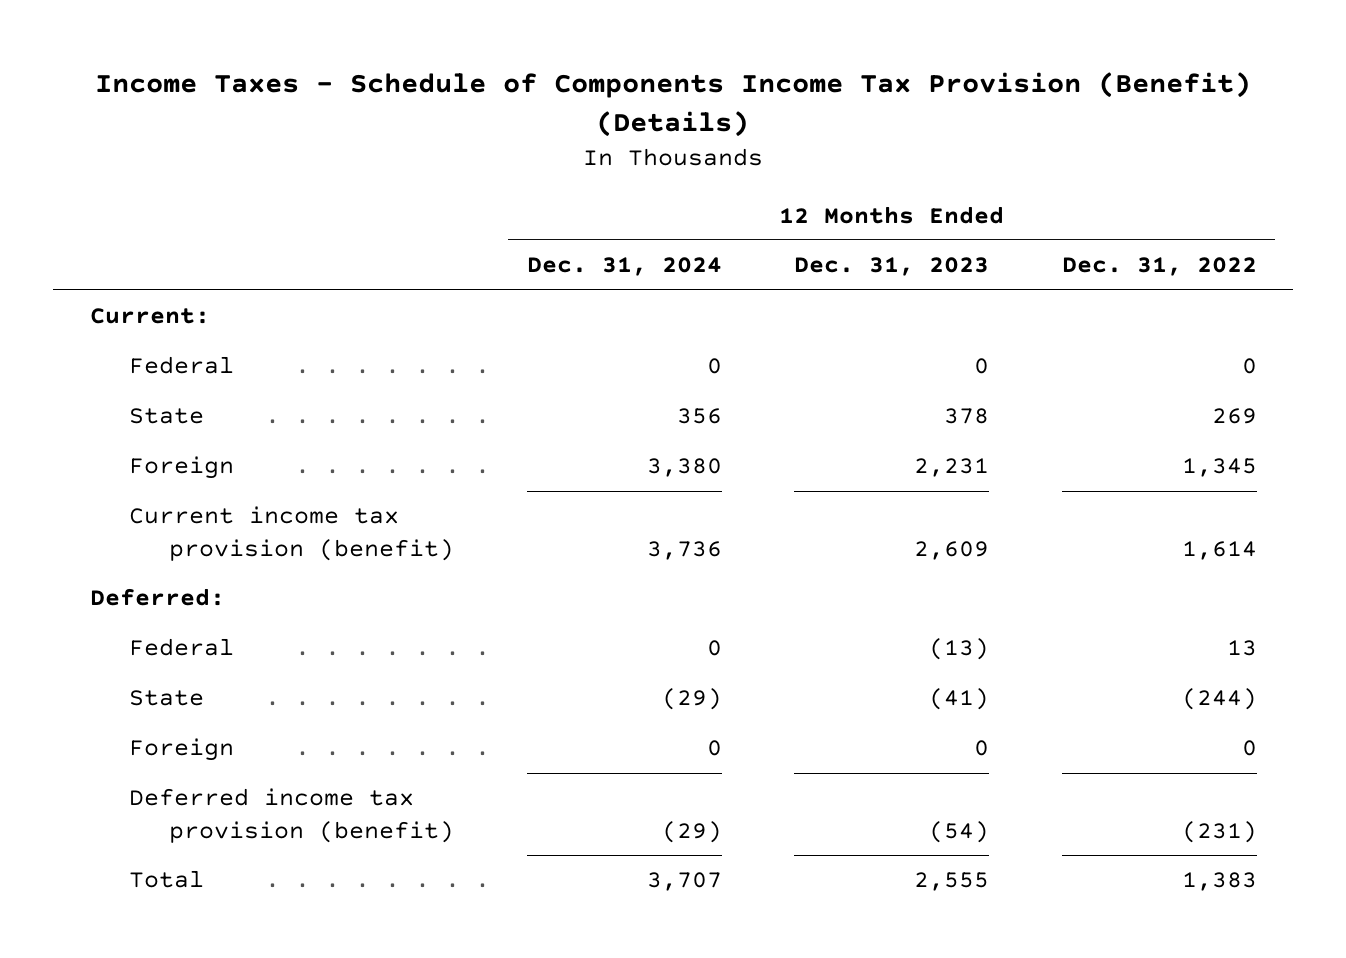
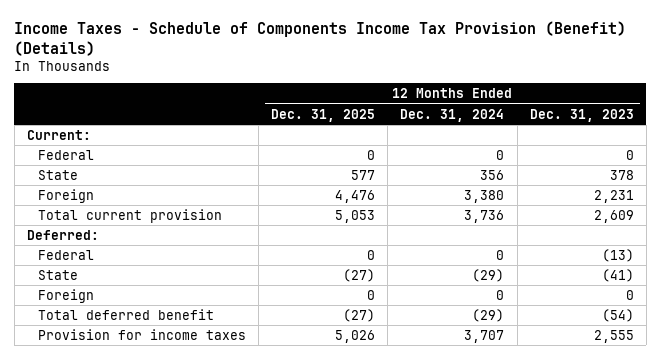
[1061,257,1257,277] Dec. 31, 2022 -> none
none -> [271,108,376,122] Dec. 31, 2025
[129,506,455,561] Current income tax provision (benefit) -> [38,208,223,223] Total current provision
[129,788,455,843] Deferred income tax provision (benefit) -> [38,308,215,320] Total deferred benefit
[129,870,205,889] Total -> [38,328,247,340] Provision for income taxes

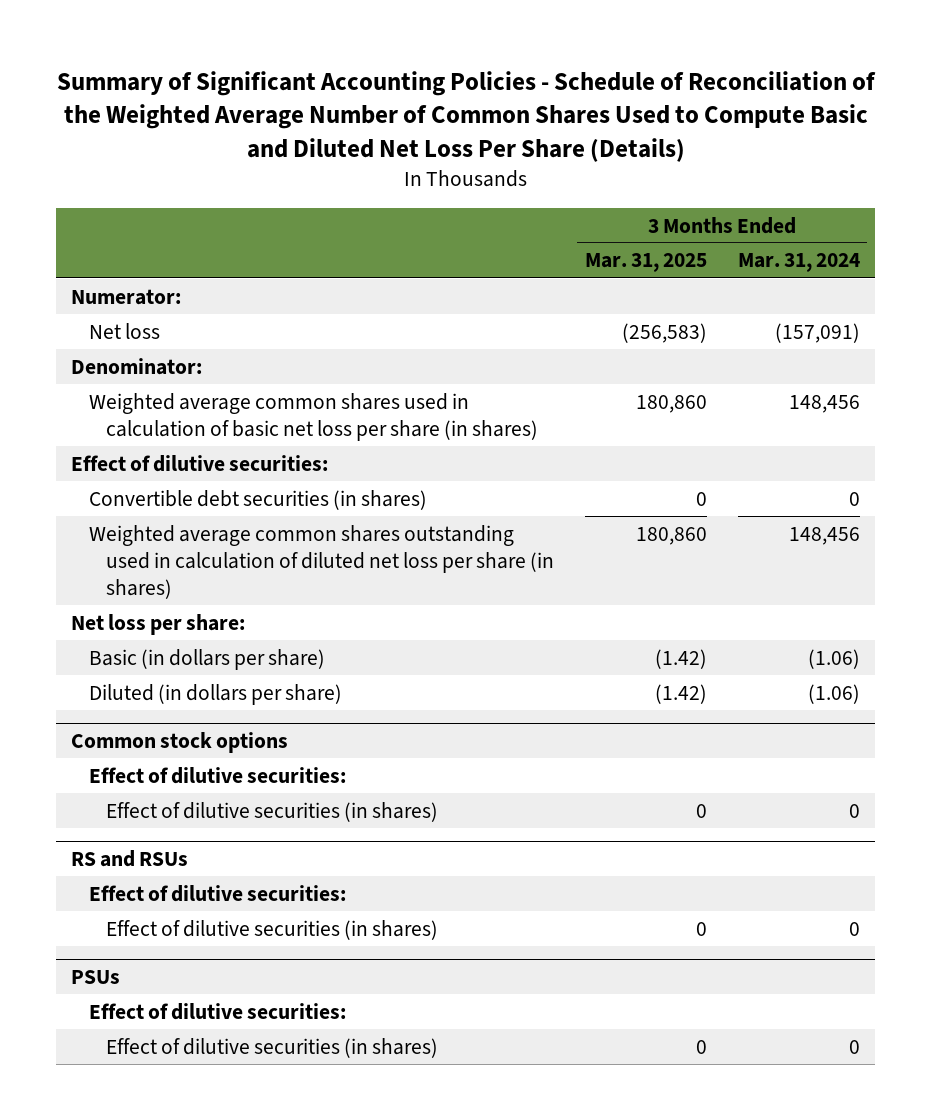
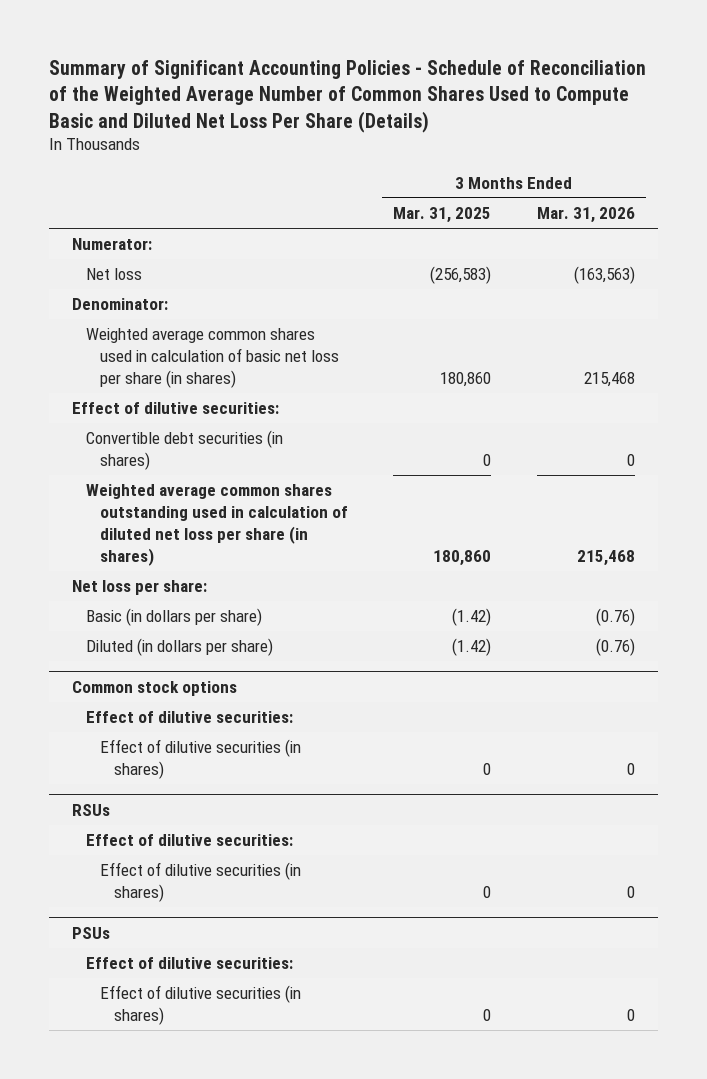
[737,253,860,273] Mar. 31, 2024 -> none
none -> [536,207,635,224] Mar. 31, 2026
[71,850,189,868] RS and RSUs -> [71,804,110,817] RSUs

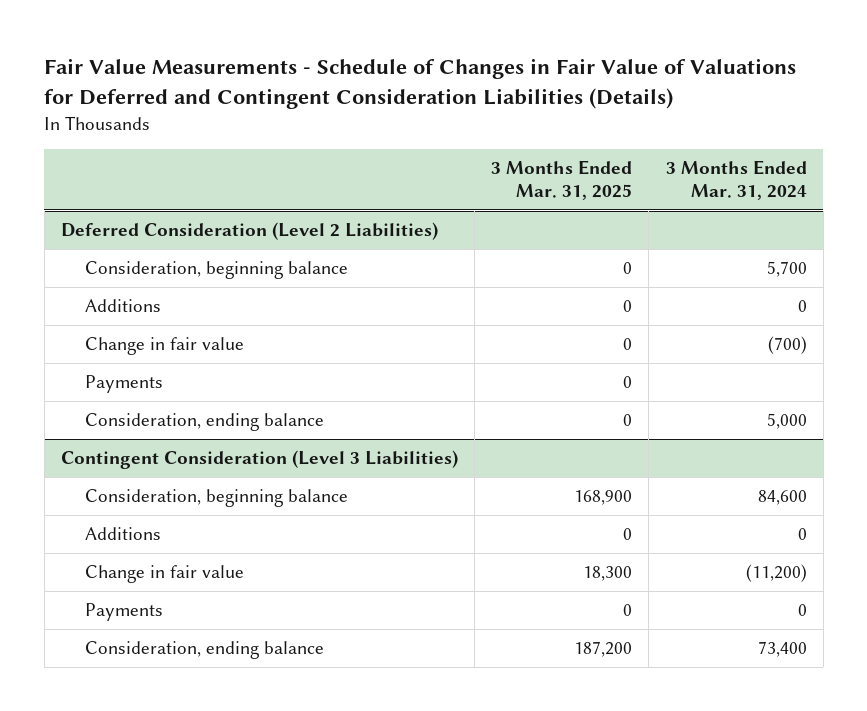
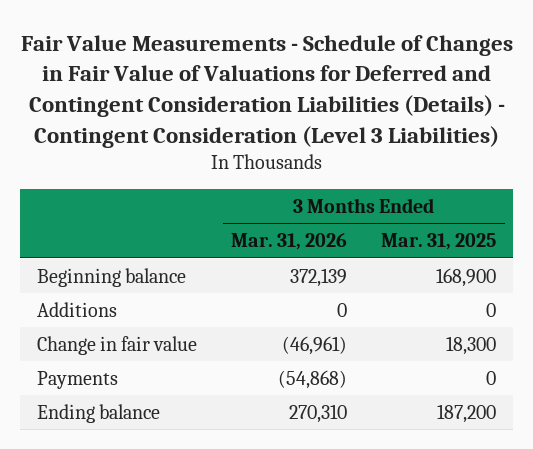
[44,57,797,109] Fair Value Measurements - Schedule of Changes in Fair Value of Valuations for Deferred and Contingent Consideration Liabilities (Details) -> [20,34,513,148] Fair Value Measurements - Schedule of Changes in Fair Value of Valuations for Deferred and Contingent Consideration Liabilities (Details) - Contingent Consideration (Level 3 Liabilities)
[665,159,807,201] 3 Months Ended Mar. 31, 2024 -> none
none -> [231,233,348,251] Mar. 31, 2026
[60,221,438,240] Deferred Consideration (Level 2 Liabilities) -> none
[85,298,162,312] Additions -> none
[85,336,245,355] Change in fair value -> none
[85,374,164,393] Payments -> none
[85,412,325,431] Consideration, ending balance -> none
[60,449,458,469] Contingent Consideration (Level 3 Liabilities) -> none
[85,488,349,507] Consideration, beginning balance -> none
[85,260,349,279] Consideration, beginning balance -> [36,267,186,287] Beginning balance
[623,261,633,274] 0 -> [436,267,497,287] 168,900
[85,640,325,659] Consideration, ending balance -> [36,403,160,423] Ending balance

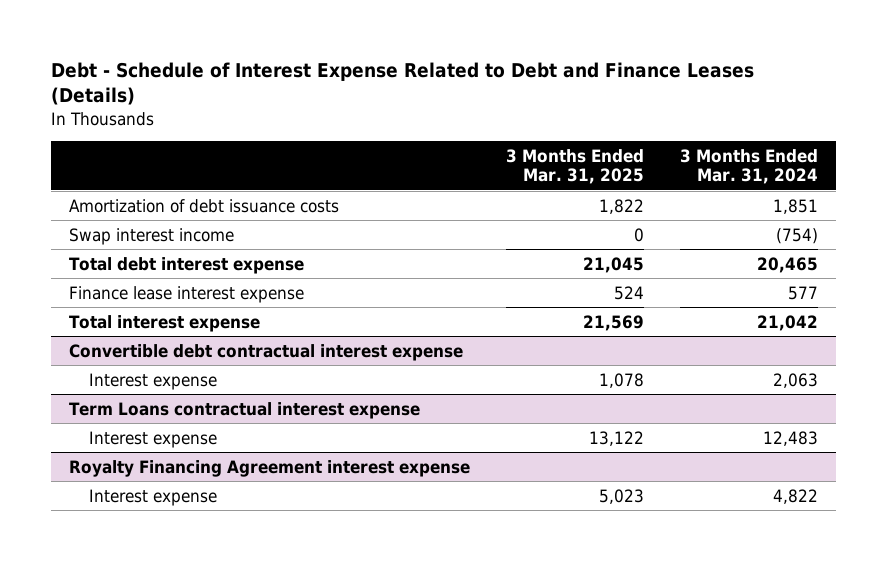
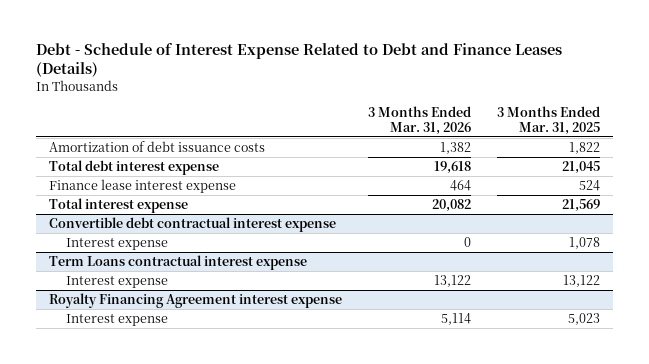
[679,148,818,185] 3 Months Ended Mar. 31, 2024 -> none
none -> [367,106,471,135] 3 Months Ended Mar. 31, 2026
[68,227,234,245] Swap interest income -> none

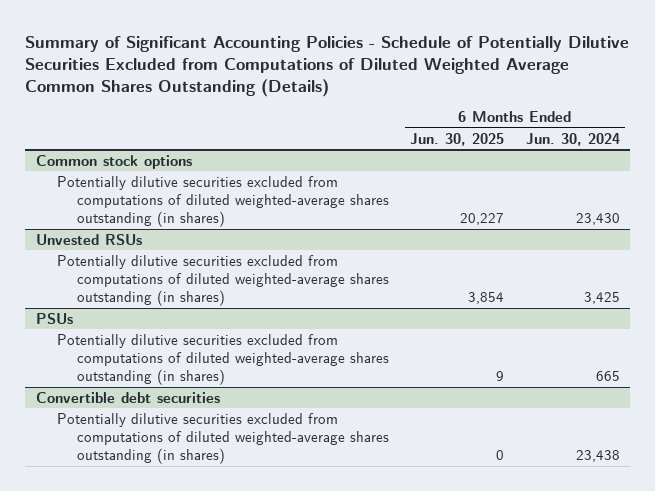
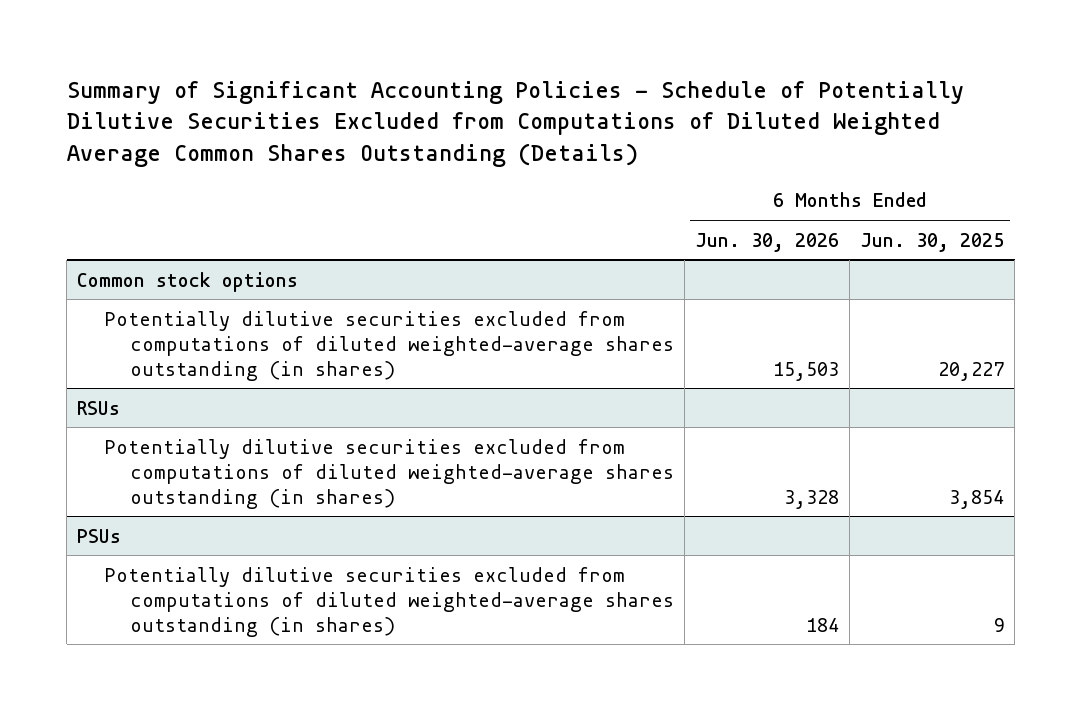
[525,132,620,146] Jun. 30, 2024 -> none
none -> [695,232,840,252] Jun. 30, 2026
[35,233,142,245] Unvested RSUs -> [77,400,121,415] RSUs
[35,391,220,403] Convertible debt securities -> none
[56,412,390,464] Potentially dilutive securities excluded from computations of diluted weighted-average shares outstanding (in shares) -> none

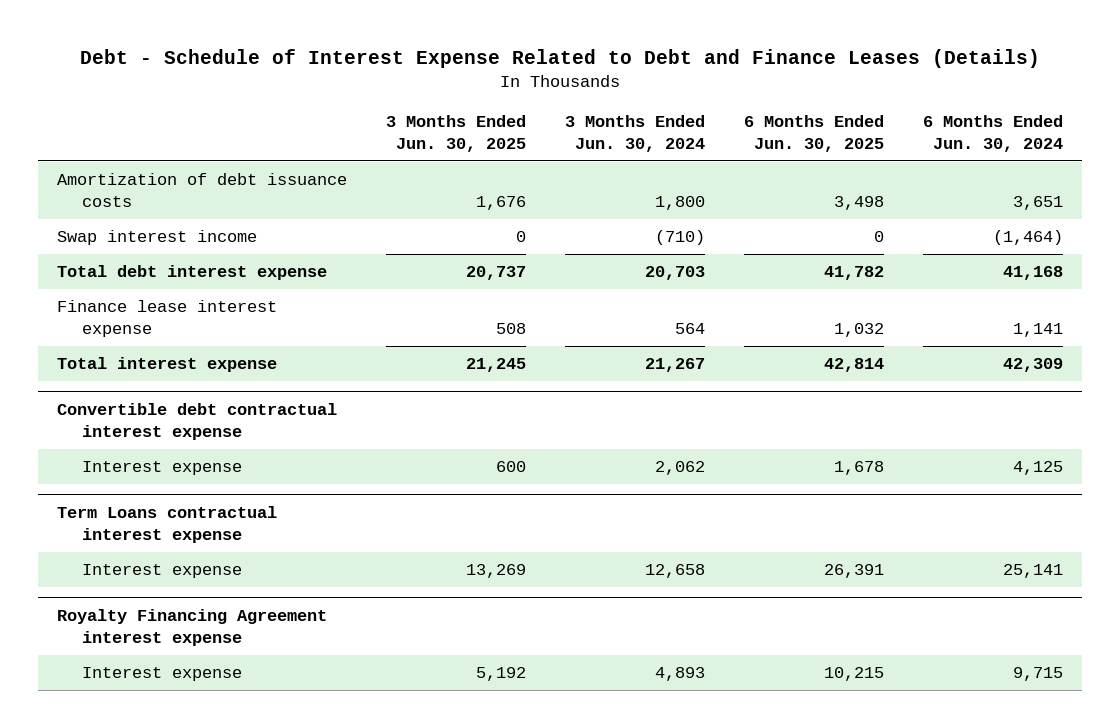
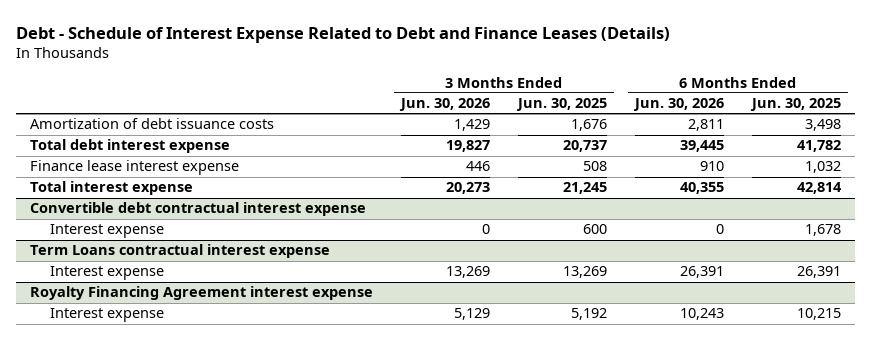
[565,115,706,152] 3 Months Ended Jun. 30, 2024 -> none
[922,115,1063,152] 6 Months Ended Jun. 30, 2024 -> none
none -> [399,98,491,112] Jun. 30, 2026
none -> [632,98,724,112] Jun. 30, 2026
[57,230,258,246] Swap interest income -> none

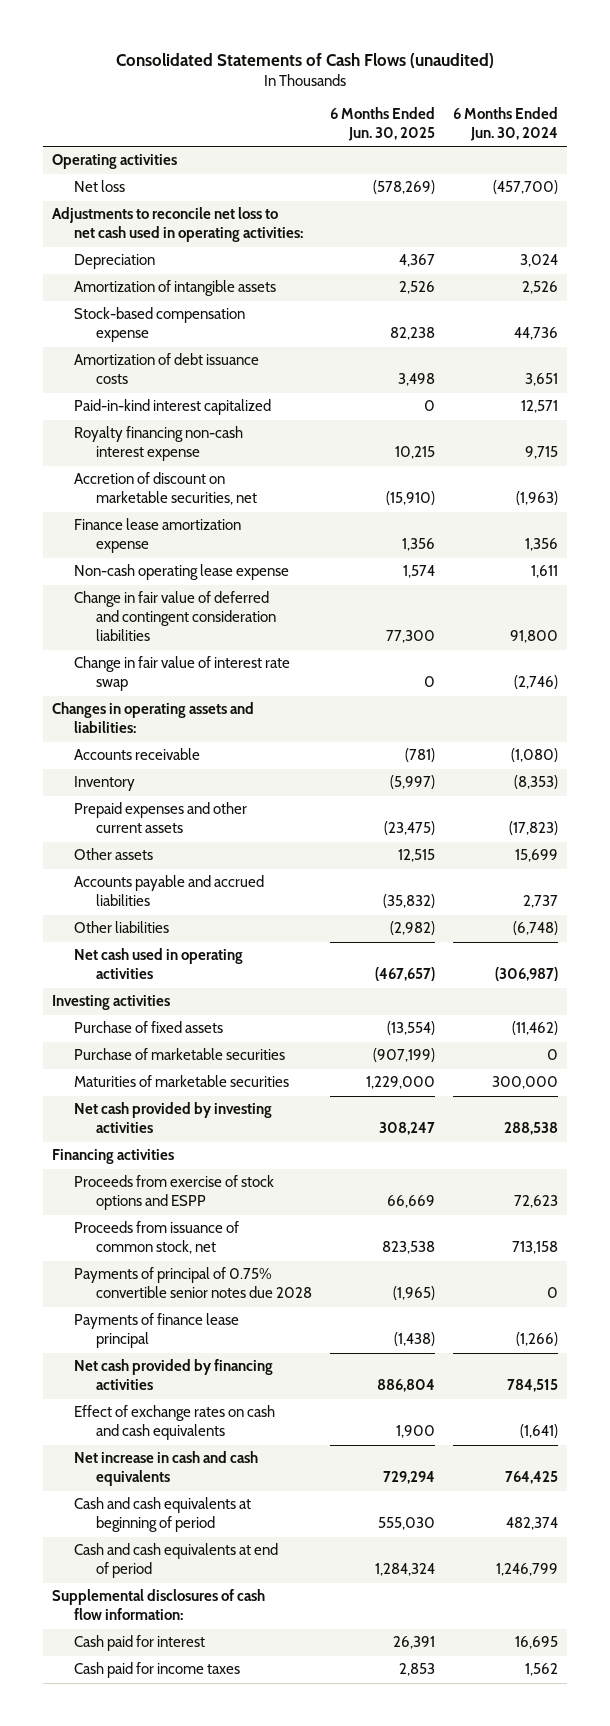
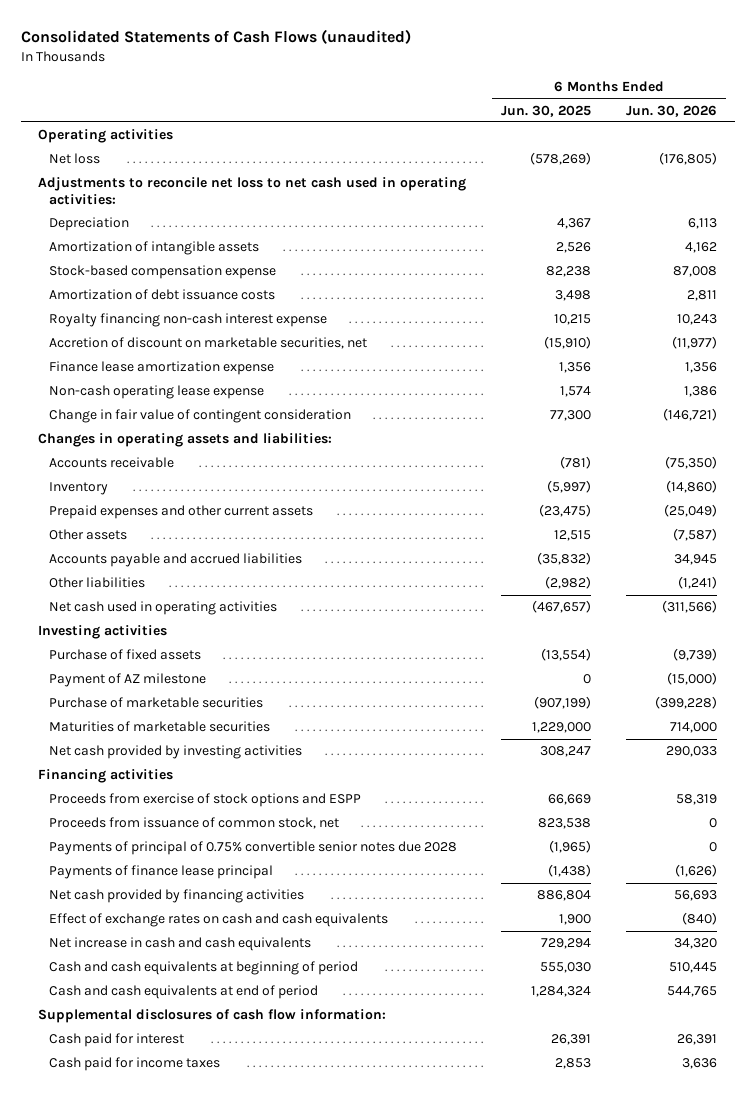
[452,107,558,142] 6 Months Ended Jun. 30, 2024 -> none
none -> [626,104,718,117] Jun. 30, 2026
[73,399,271,416] Paid-in-kind interest capitalized -> none
[73,656,290,692] Change in fair value of interest rate swap -> none
[73,591,276,642] Change in fair value of deferred and contingent consideration liabilities -> [49,409,352,424] Change in fair value of contingent consideration
none -> [49,673,207,688] Payment of AZ milestone

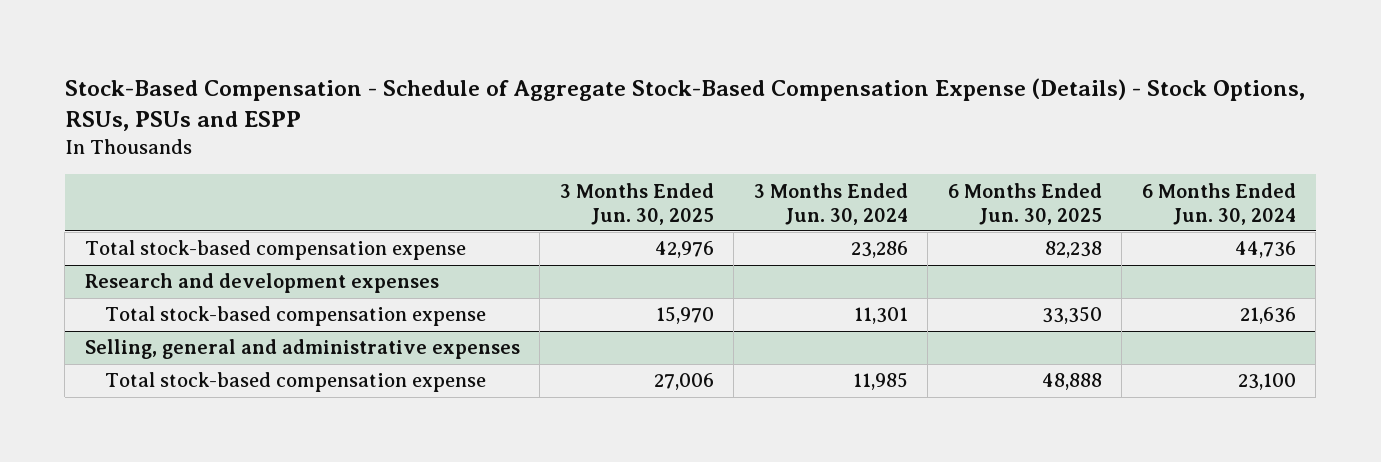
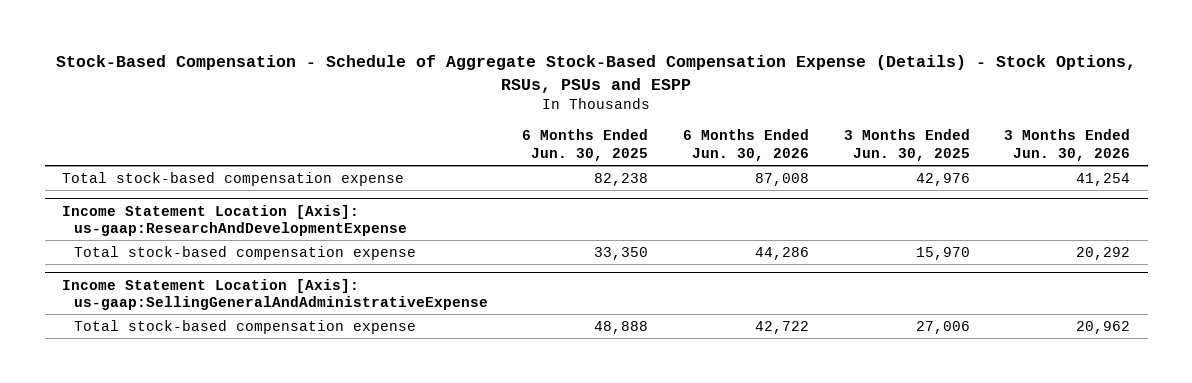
[753,182,908,225] 3 Months Ended Jun. 30, 2024 -> none
[1141,182,1296,225] 6 Months Ended Jun. 30, 2024 -> none
none -> [682,129,809,161] 6 Months Ended Jun. 30, 2026
none -> [1004,129,1131,161] 3 Months Ended Jun. 30, 2026
[84,273,439,294] Research and development expenses -> [62,204,407,236] Income Statement Location [Axis]: us-gaap:ResearchAndDevelopmentExpense
[84,339,520,360] Selling, general and administrative expenses -> [62,278,488,310] Income Statement Location [Axis]: us-gaap:SellingGeneralAndAdministrativeExpense

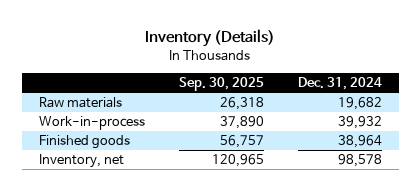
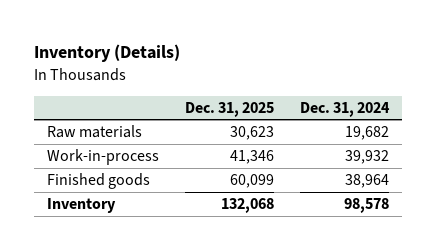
[178,77,264,92] Sep. 30, 2025 -> none
none -> [185,101,275,117] Dec. 31, 2025
[38,154,124,169] Inventory, net -> [46,198,116,214] Inventory

